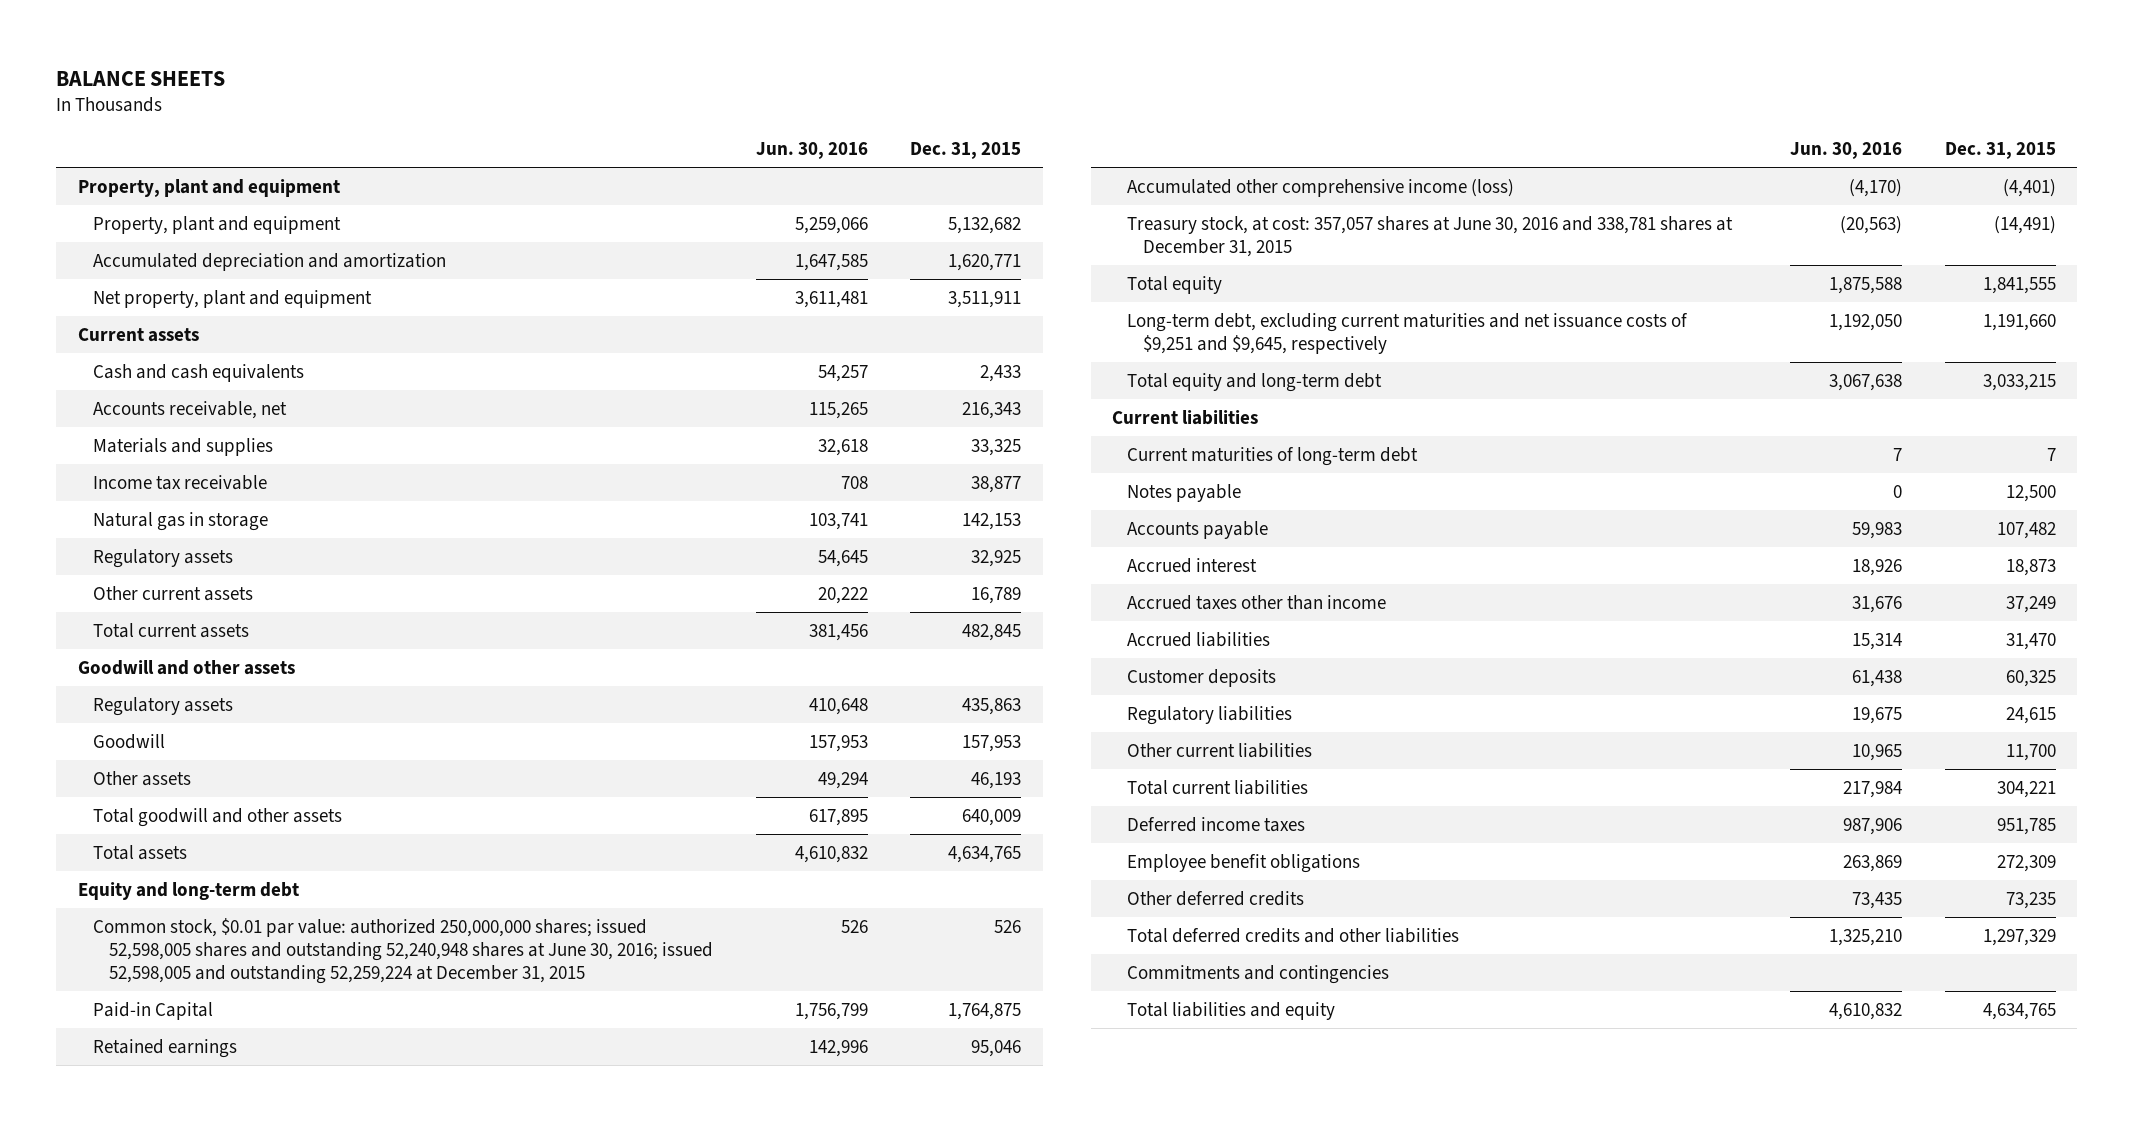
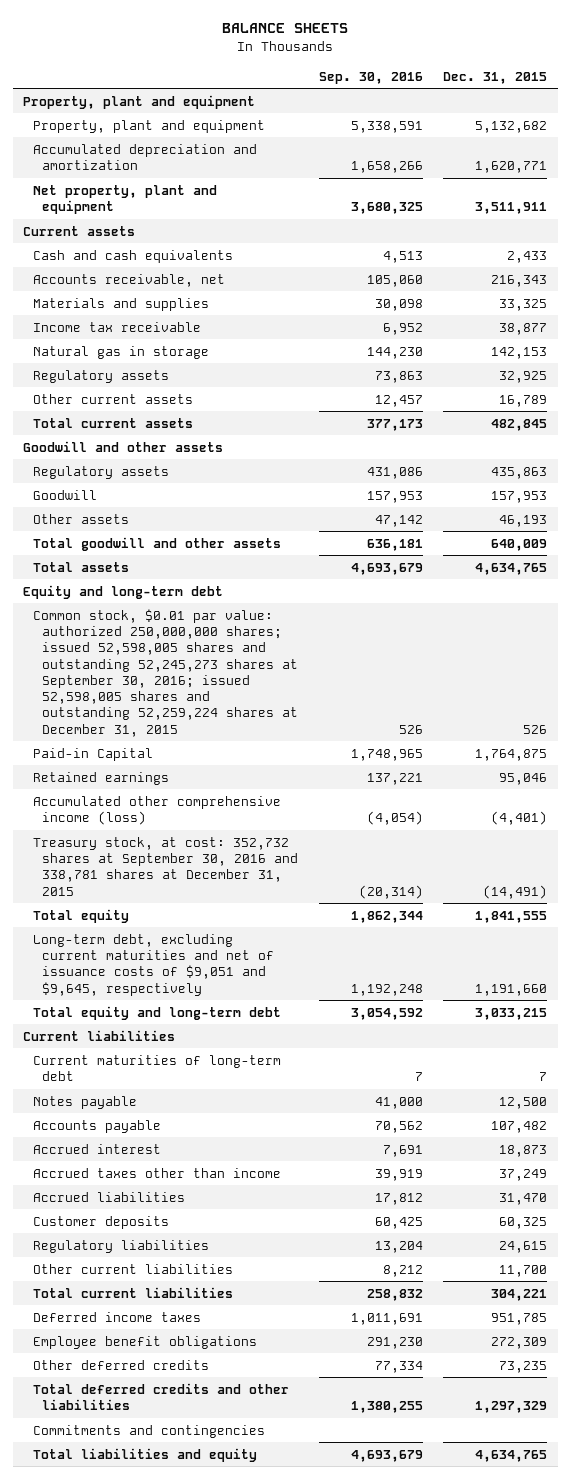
[755,142,868,160] Jun. 30, 2016 -> none
none -> [318,71,423,84] Sep. 30, 2016
[93,917,713,984] Common stock, $0.01 par value: authorized 250,000,000 shares; issued 52,598,005 shares and outstanding 52,240,948 shares at June 30, 2016; issued 52,598,005 and outstanding 52,259,224 at December 31, 2015 -> [32,608,298,737] Common stock, $0.01 par value: authorized 250,000,000 shares; issued 52,598,005 shares and outstanding 52,245,273 shares at September 30, 2016; issued 52,598,005 shares and outstanding 52,259,224 shares at December 31, 2015
[1127,215,1734,257] Treasury stock, at cost: 357,057 shares at June 30, 2016 and 338,781 shares at December 31, 2015 -> [32,836,298,896] Treasury stock, at cost: 352,732 shares at September 30, 2016 and 338,781 shares at December 31, 2015
[1127,312,1689,354] Long-term debt, excluding current maturities and net issuance costs of $9,251 and $9,645, respectively -> [32,933,274,996] Long-term debt, excluding current maturities and net of issuance costs of $9,051 and $9,645, respectively

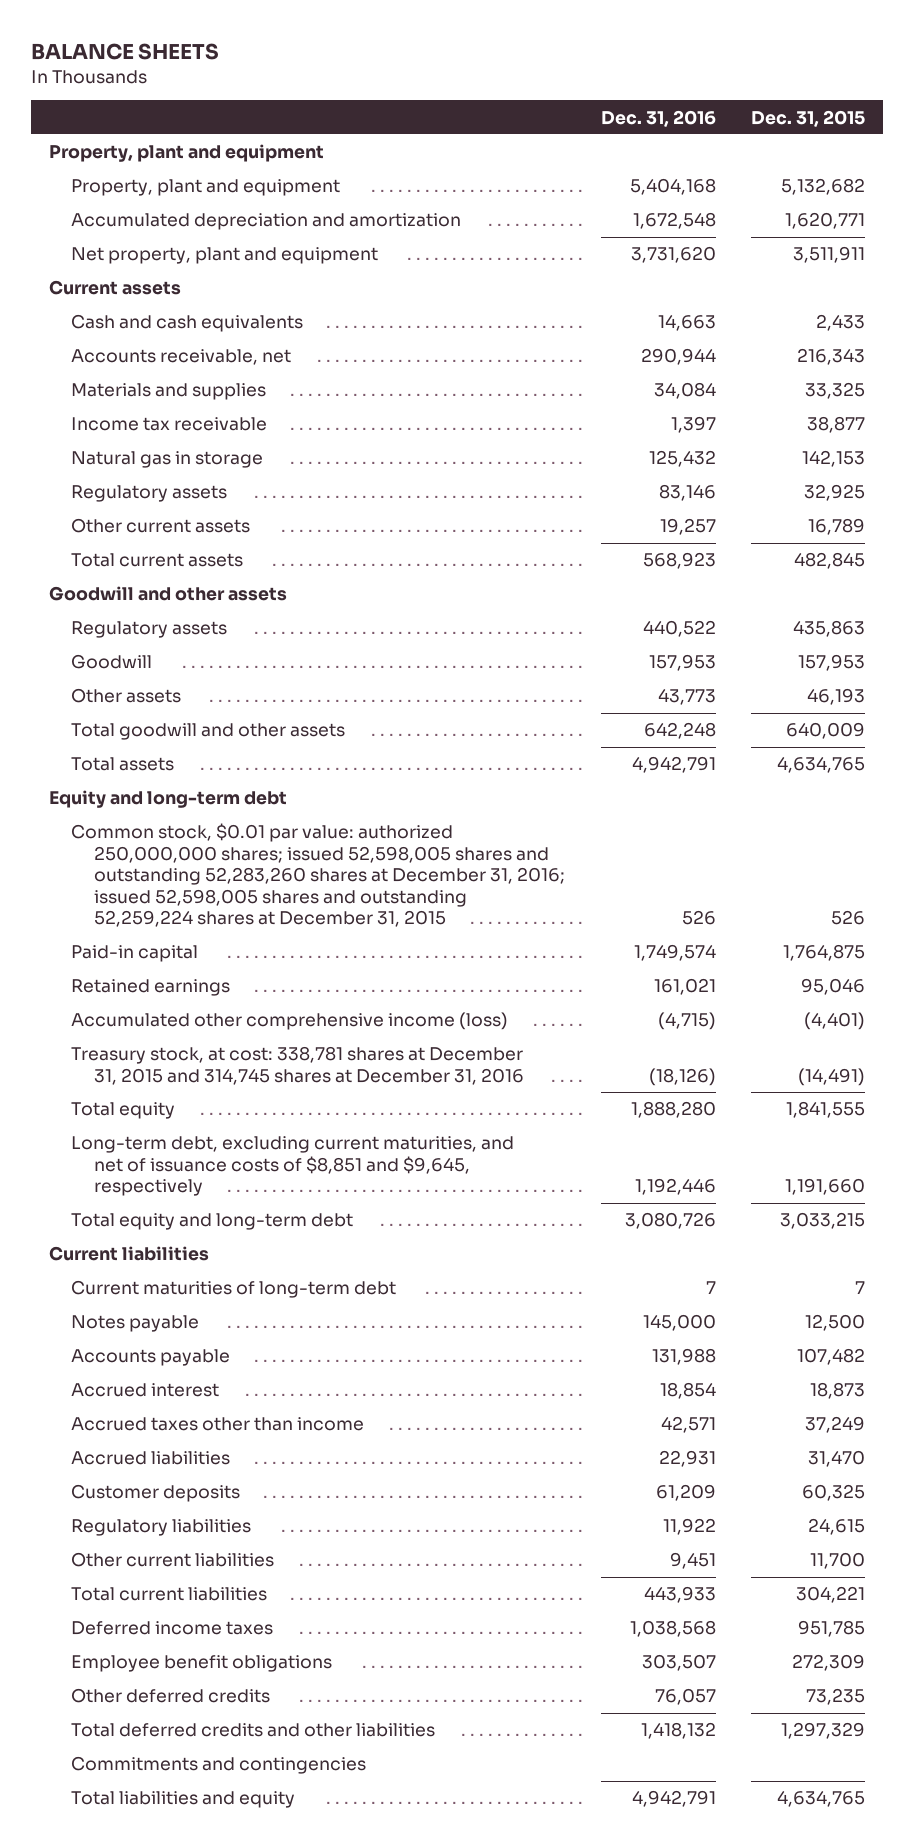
[318,71,423,84] Sep. 30, 2016 -> none
none -> [600,109,716,127] Dec. 31, 2016
[32,608,298,737] Common stock, $0.01 par value: authorized 250,000,000 shares; issued 52,598,005 shares and outstanding 52,245,273 shares at September 30, 2016; issued 52,598,005 shares and outstanding 52,259,224 shares at December 31, 2015 -> [71,823,565,928] Common stock, $0.01 par value: authorized 250,000,000 shares; issued 52,598,005 shares and outstanding 52,283,260 shares at December 31, 2016; issued 52,598,005 shares and outstanding 52,259,224 shares at December 31, 2015
[32,747,153,761] Paid-in Capital -> [71,945,199,963] Paid-in capital
[32,836,298,896] Treasury stock, at cost: 352,732 shares at September 30, 2016 and 338,781 shares at December 31, 2015 -> [71,1046,524,1085] Treasury stock, at cost: 338,781 shares at December 31, 2015 and 314,745 shares at December 31, 2016
[32,933,274,996] Long-term debt, excluding current maturities and net of issuance costs of $9,051 and $9,645, respectively -> [71,1136,515,1197] Long-term debt, excluding current maturities, and net of issuance costs of $8,851 and $9,645, respectively

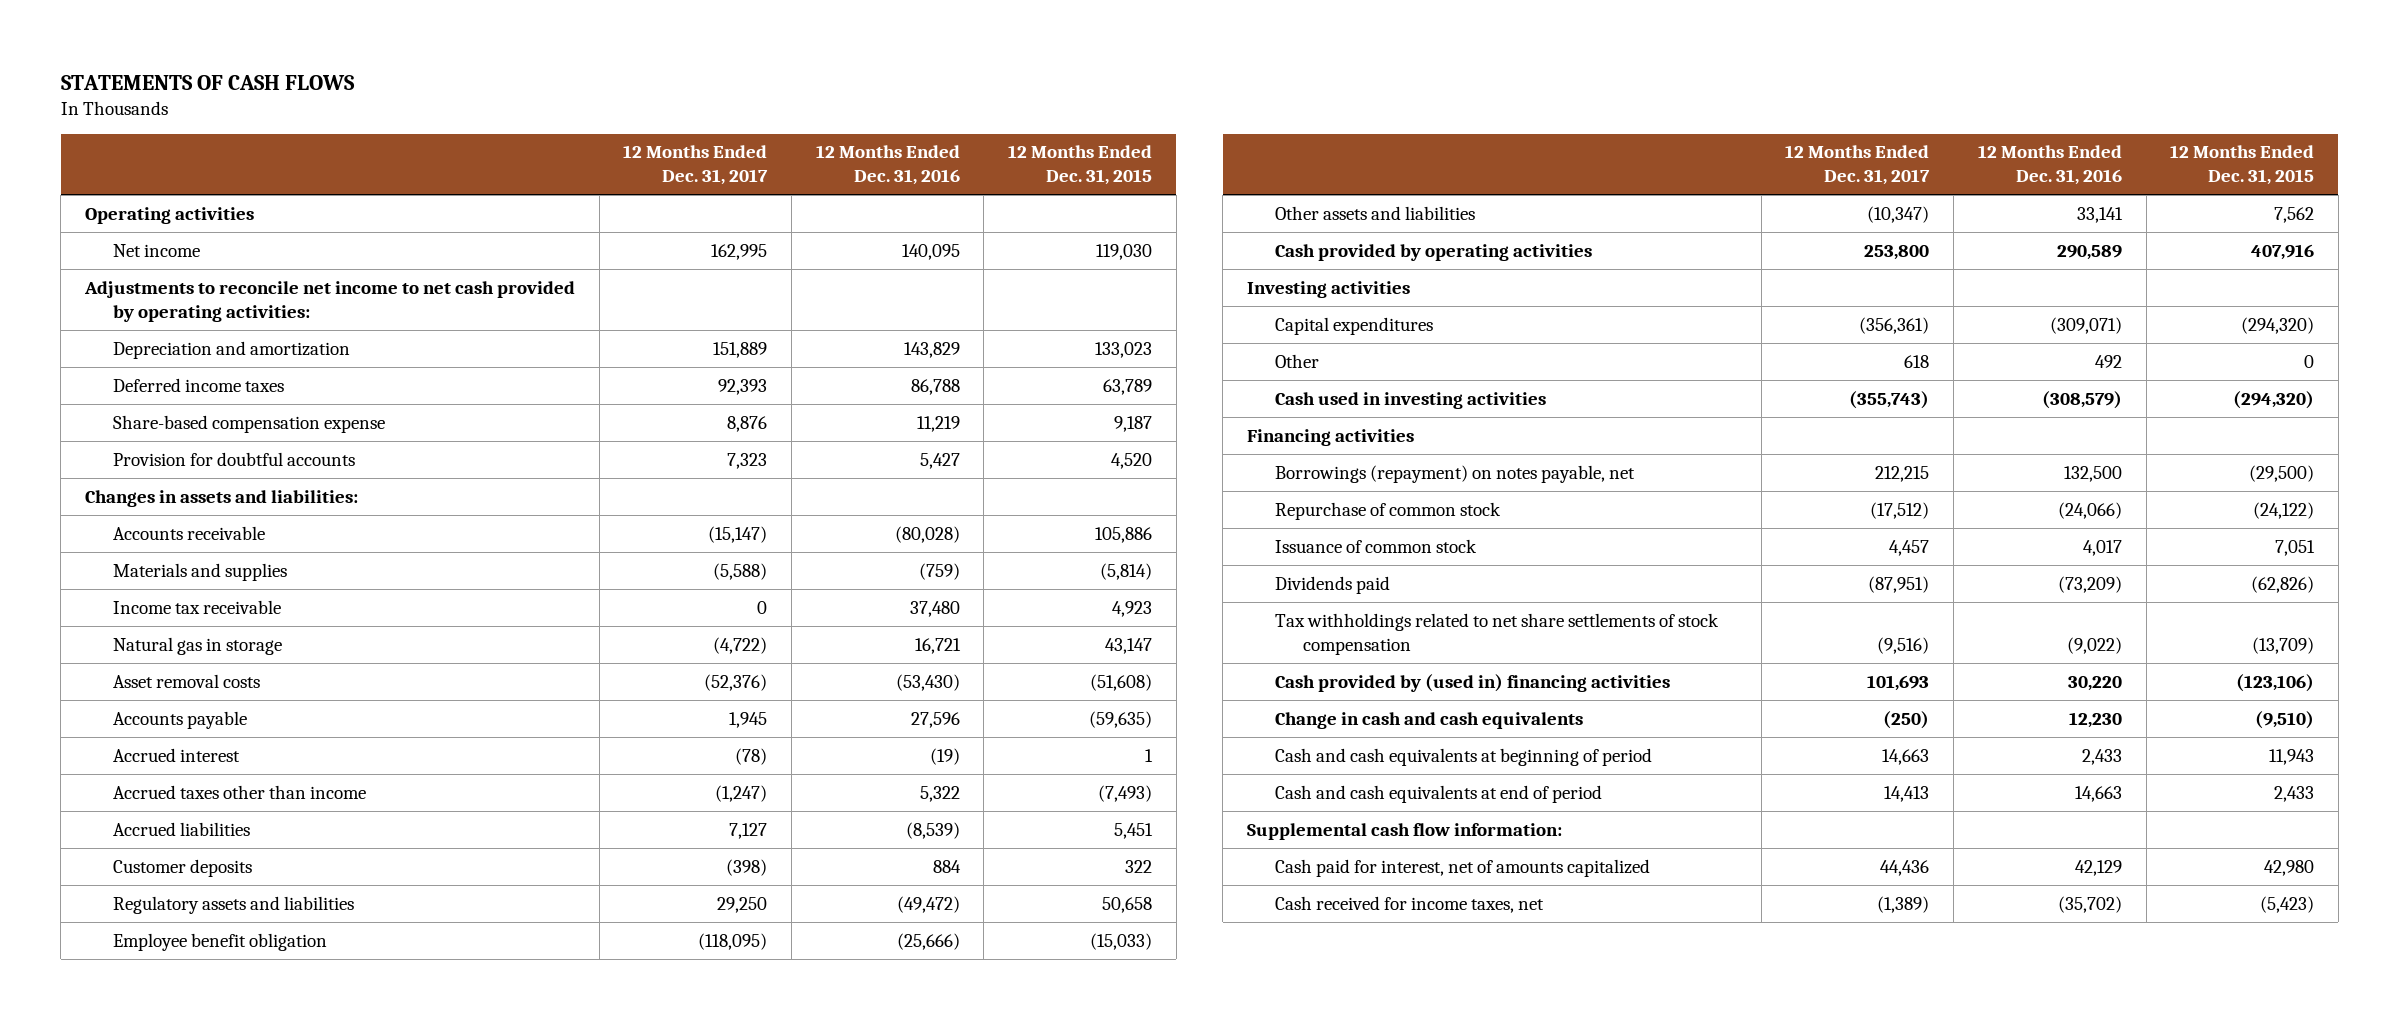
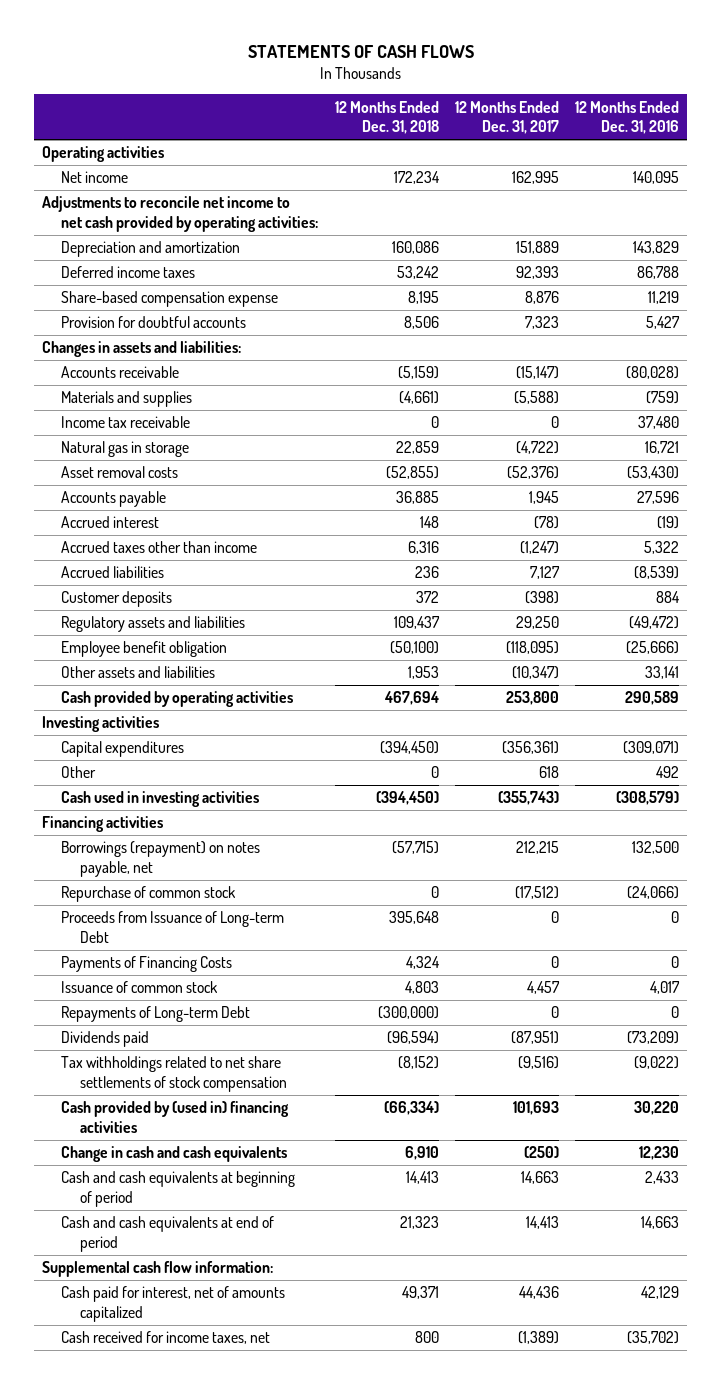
[1008,145,1153,186] 12 Months Ended Dec. 31, 2015 -> none
none -> [334,100,439,135] 12 Months Ended Dec. 31, 2018
none -> [61,911,285,943] Proceeds from Issuance of Long-term Debt
none -> [61,956,233,973] Payments of Financing Costs
none -> [61,1006,251,1023] Repayments of Long-term Debt

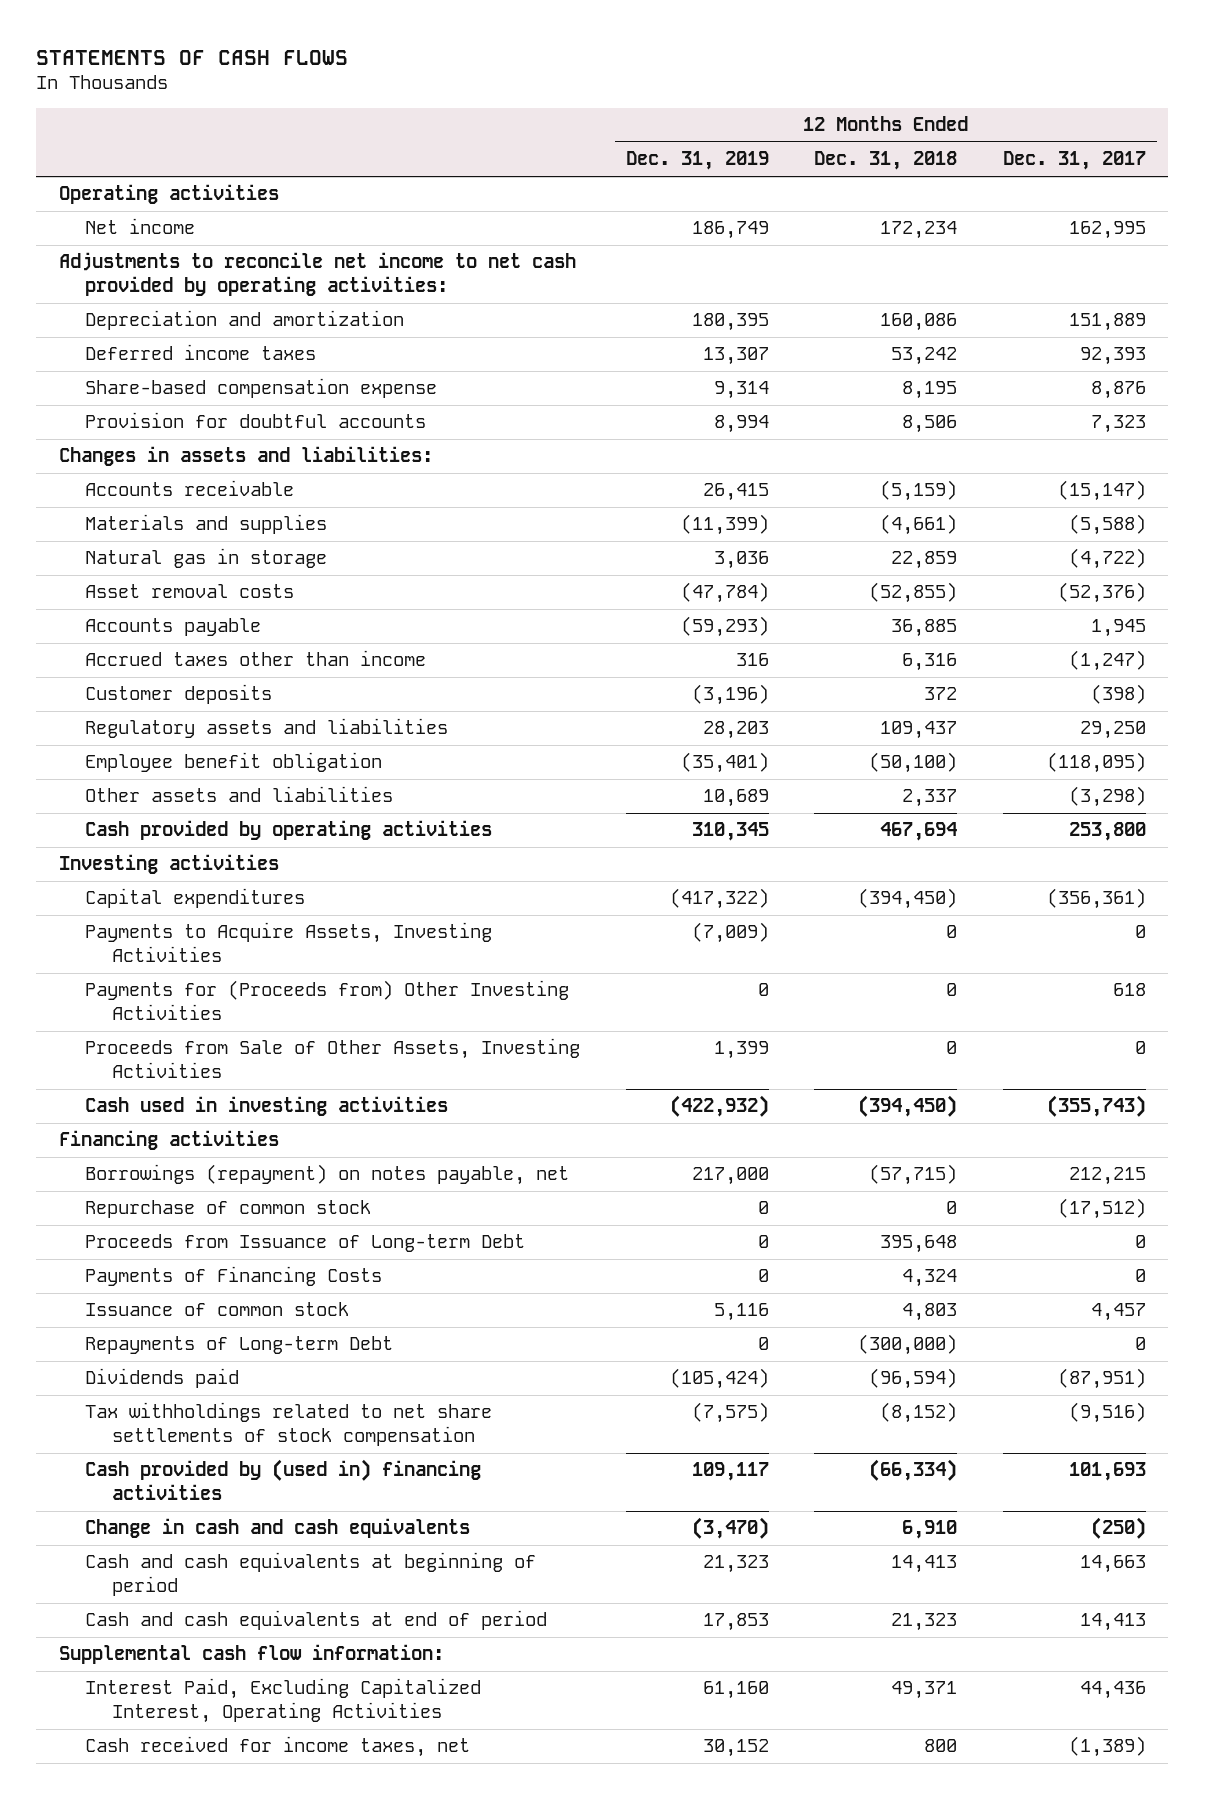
[575,100,680,135] 12 Months Ended Dec. 31, 2016 -> none
none -> [625,151,769,171] Dec. 31, 2019
[61,416,191,429] Income tax receivable -> none
[61,516,160,529] Accrued interest -> none
[61,566,165,579] Accrued liabilities -> none
[407,666,439,680] 1,953 -> [902,789,958,808] 2,337
[511,666,559,680] (10,347) -> [1068,786,1146,808] (3,298)
none -> [85,922,493,963] Payments to Acquire Assets, Investing Activities
[61,766,97,779] Other -> [85,980,570,1021] Payments for (Proceeds from) Other Investing Activities
none -> [85,1038,581,1079] Proceeds from Sale of Other Assets, Investing Activities
[61,1286,286,1322] Cash paid for interest, net of amounts capitalized -> [85,1678,482,1724] Interest Paid, Excluding Capitalized Interest, Operating Activities

